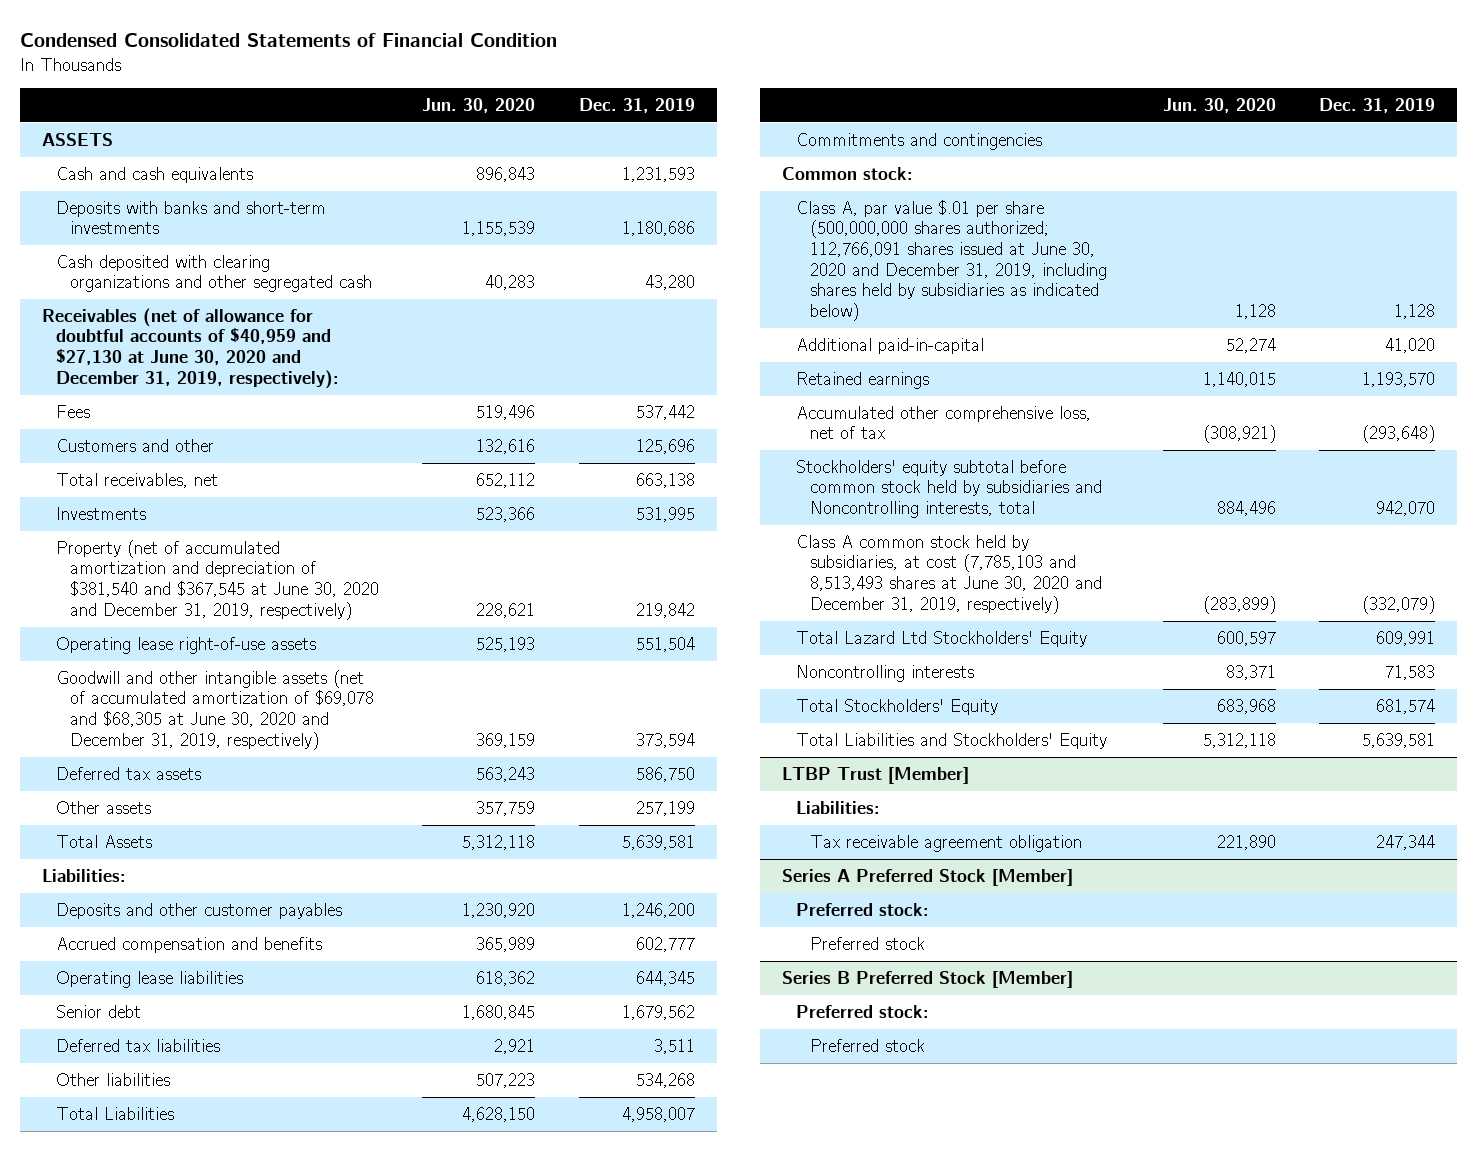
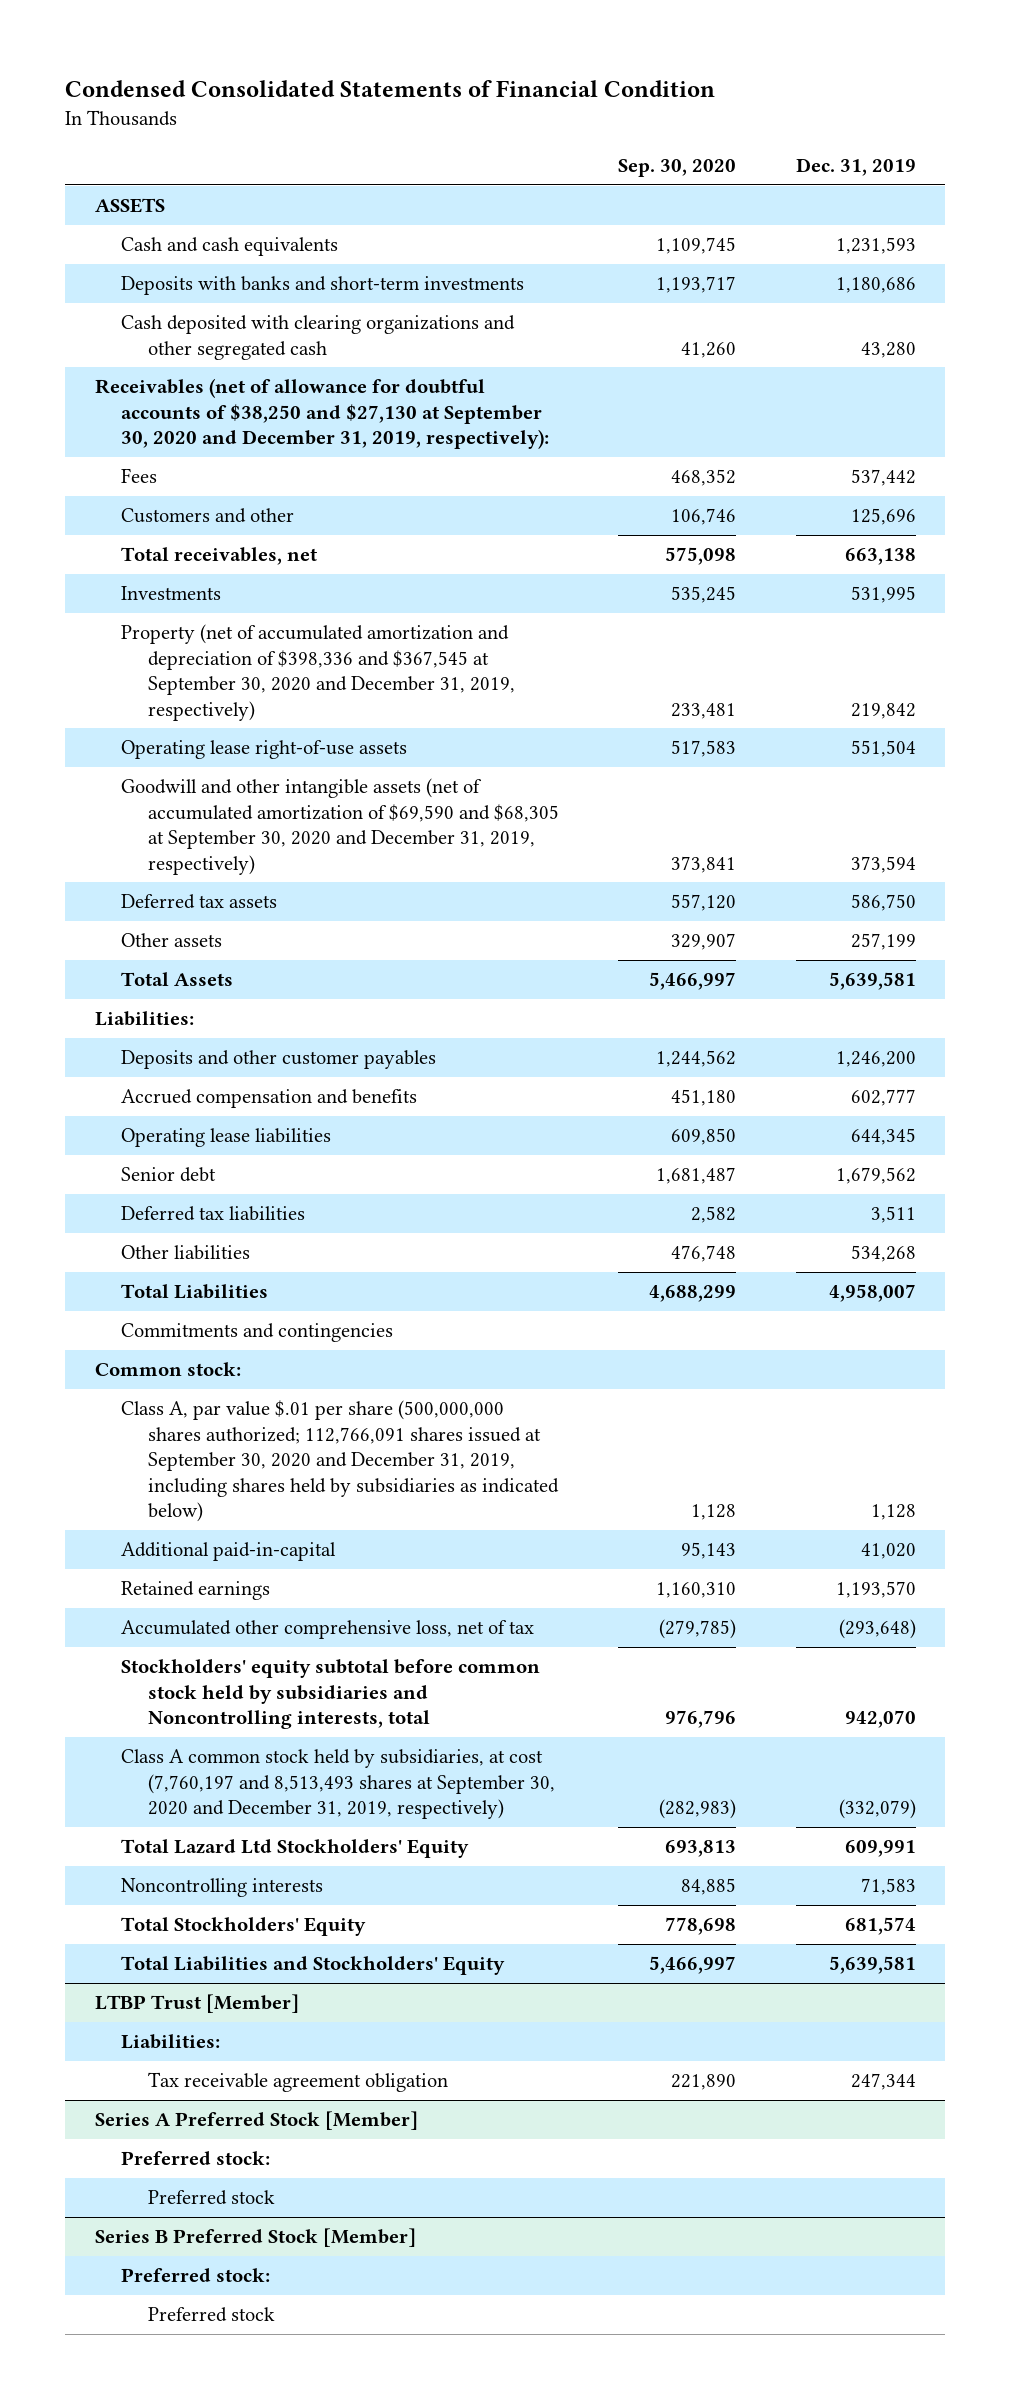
[422,97,536,113] Jun. 30, 2020 -> none
none -> [618,159,737,178] Sep. 30, 2020
[41,307,339,389] Receivables (net of allowance for doubtful accounts of $40,959 and $27,130 at June 30, 2020 and December 31, 2019, respectively): -> [94,378,550,450] Receivables (net of allowance for doubtful accounts of $38,250 and $27,130 at September 30, 2020 and December 31, 2019, respectively):
[55,539,379,620] Property (net of accumulated amortization and depreciation of $381,540 and $367,545 at June 30, 2020 and December 31, 2019, respectively) -> [121,624,515,721] Property (net of accumulated amortization and depreciation of $398,336 and $367,545 at September 30, 2020 and December 31, 2019, respectively)
[55,669,374,750] Goodwill and other intangible assets (net of accumulated amortization of $69,078 and $68,305 at June 30, 2020 and December 31, 2019, respectively) -> [121,778,559,875] Goodwill and other intangible assets (net of accumulated amortization of $69,590 and $68,305 at September 30, 2020 and December 31, 2019, respectively)
[796,199,1108,322] Class A, par value $.01 per share (500,000,000 shares authorized; 112,766,091 shares issued at June 30, 2020 and December 31, 2019, including shares held by subsidiaries as indicated below) -> [121,1400,559,1522] Class A, par value $.01 per share (500,000,000 shares authorized; 112,766,091 shares issued at September 30, 2020 and December 31, 2019, including shares held by subsidiaries as indicated below)
[796,534,1103,614] Class A common stock held by subsidiaries, at cost (7,785,103 and 8,513,493 shares at June 30, 2020 and December 31, 2019, respectively) -> [121,1749,555,1820] Class A common stock held by subsidiaries, at cost (7,760,197 and 8,513,493 shares at September 30, 2020 and December 31, 2019, respectively)

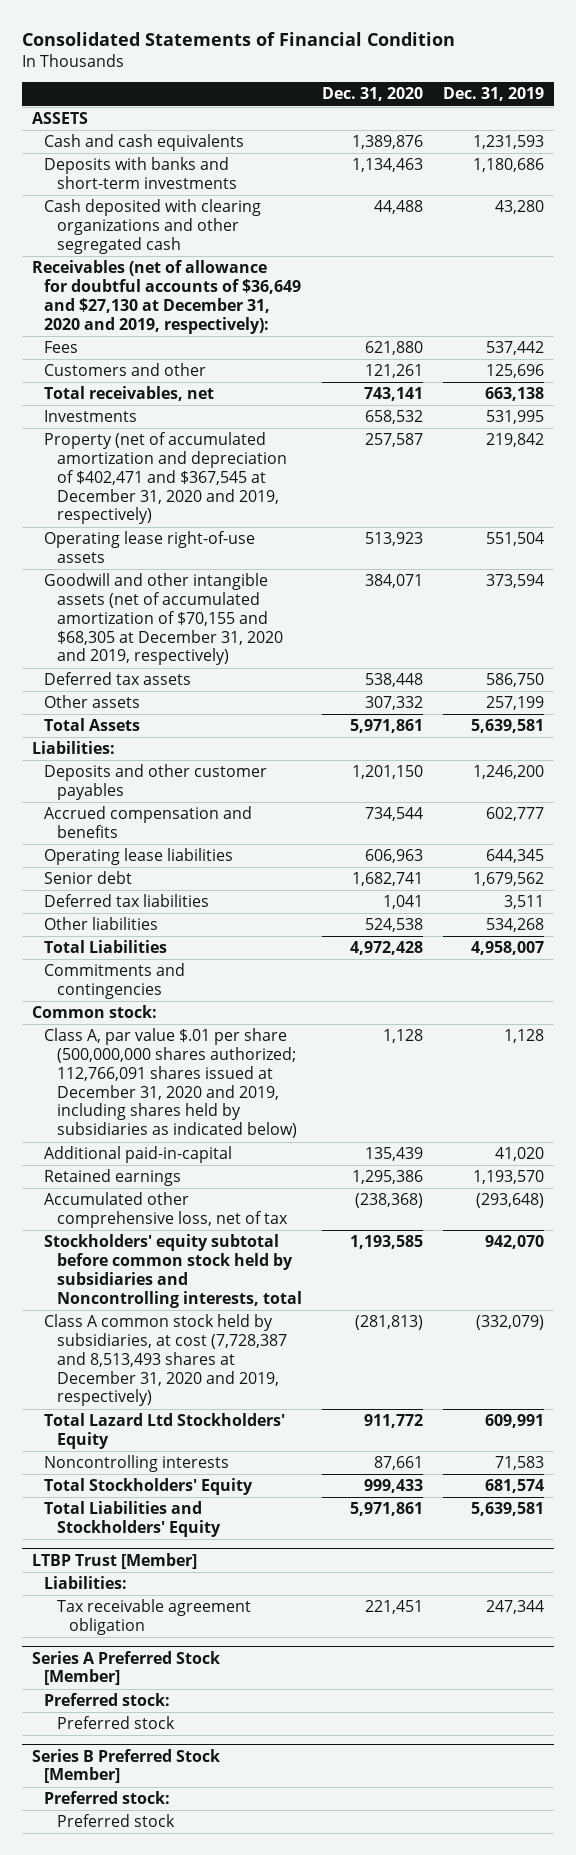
[65,80,716,98] Condensed Consolidated Statements of Financial Condition -> [22,32,456,47] Consolidated Statements of Financial Condition
[618,159,737,178] Sep. 30, 2020 -> none
none -> [321,87,423,102] Dec. 31, 2020
[94,378,550,450] Receivables (net of allowance for doubtful accounts of $38,250 and $27,130 at September 30, 2020 and December 31, 2019, respectively): -> [32,260,302,334] Receivables (net of allowance for doubtful accounts of $36,649 and $27,130 at December 31, 2020 and 2019, respectively):
[121,624,515,721] Property (net of accumulated amortization and depreciation of $398,336 and $367,545 at September 30, 2020 and December 31, 2019, respectively) -> [44,432,287,525] Property (net of accumulated amortization and depreciation of $402,471 and $367,545 at December 31, 2020 and 2019, respectively)
[121,778,559,875] Goodwill and other intangible assets (net of accumulated amortization of $69,590 and $68,305 at September 30, 2020 and December 31, 2019, respectively) -> [44,573,283,666] Goodwill and other intangible assets (net of accumulated amortization of $70,155 and $68,305 at December 31, 2020 and 2019, respectively)
[121,1400,559,1522] Class A, par value $.01 per share (500,000,000 shares authorized; 112,766,091 shares issued at September 30, 2020 and December 31, 2019, including shares held by subsidiaries as indicated below) -> [44,1028,297,1139] Class A, par value $.01 per share (500,000,000 shares authorized; 112,766,091 shares issued at December 31, 2020 and 2019, including shares held by subsidiaries as indicated below)
[121,1749,555,1820] Class A common stock held by subsidiaries, at cost (7,760,197 and 8,513,493 shares at September 30, 2020 and December 31, 2019, respectively) -> [44,1314,287,1407] Class A common stock held by subsidiaries, at cost (7,728,387 and 8,513,493 shares at December 31, 2020 and 2019, respectively)

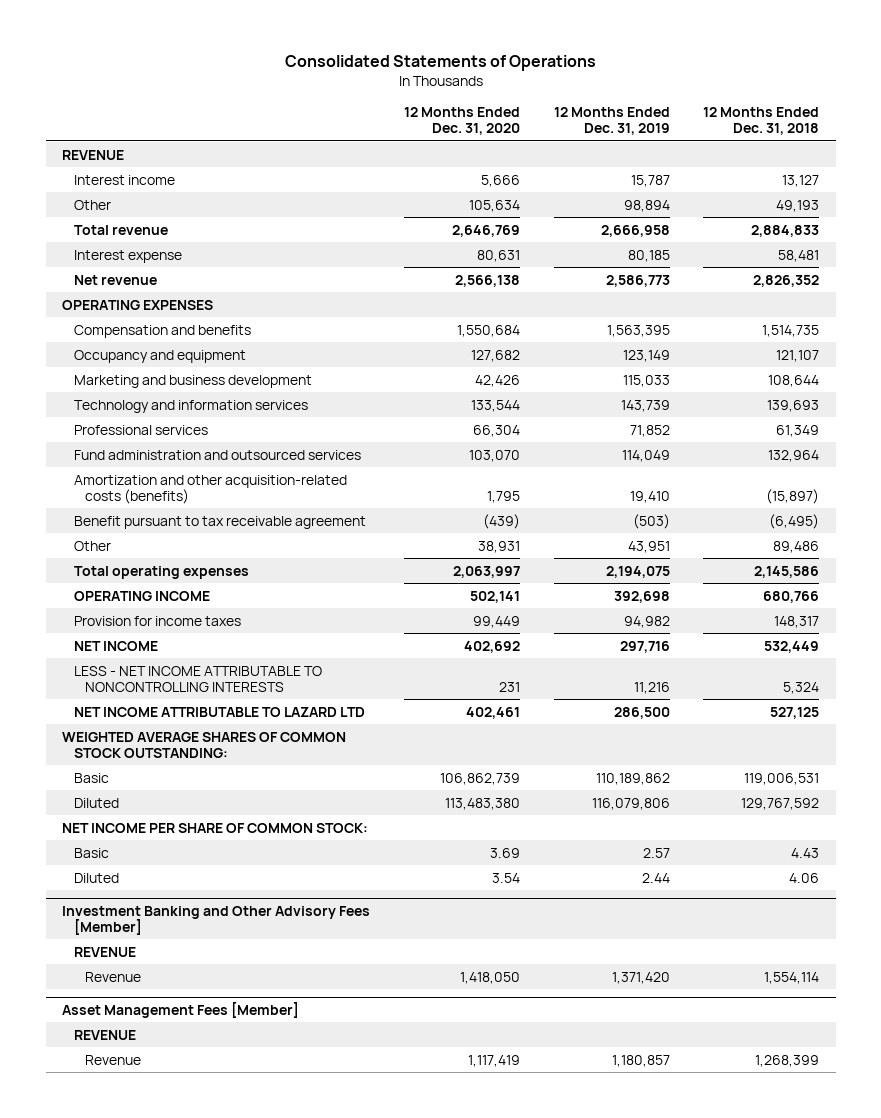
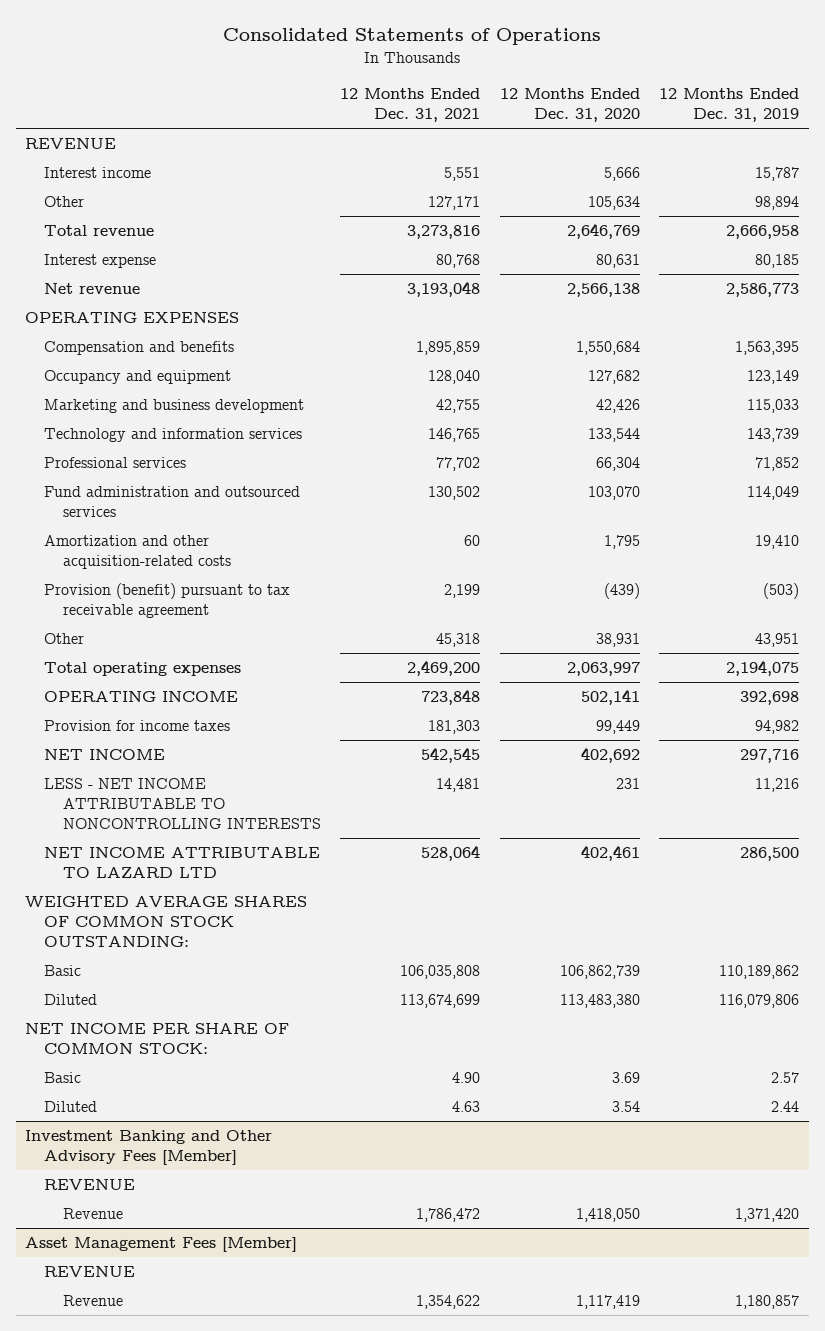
[703,107,820,136] 12 Months Ended Dec. 31, 2018 -> none
none -> [340,87,481,122] 12 Months Ended Dec. 31, 2021
[73,474,347,504] Amortization and other acquisition-related costs (benefits) -> [44,535,232,570] Amortization and other acquisition-related costs
[73,515,366,529] Benefit pursuant to tax receivable agreement -> [44,583,291,619] Provision (benefit) pursuant to tax receivable agreement

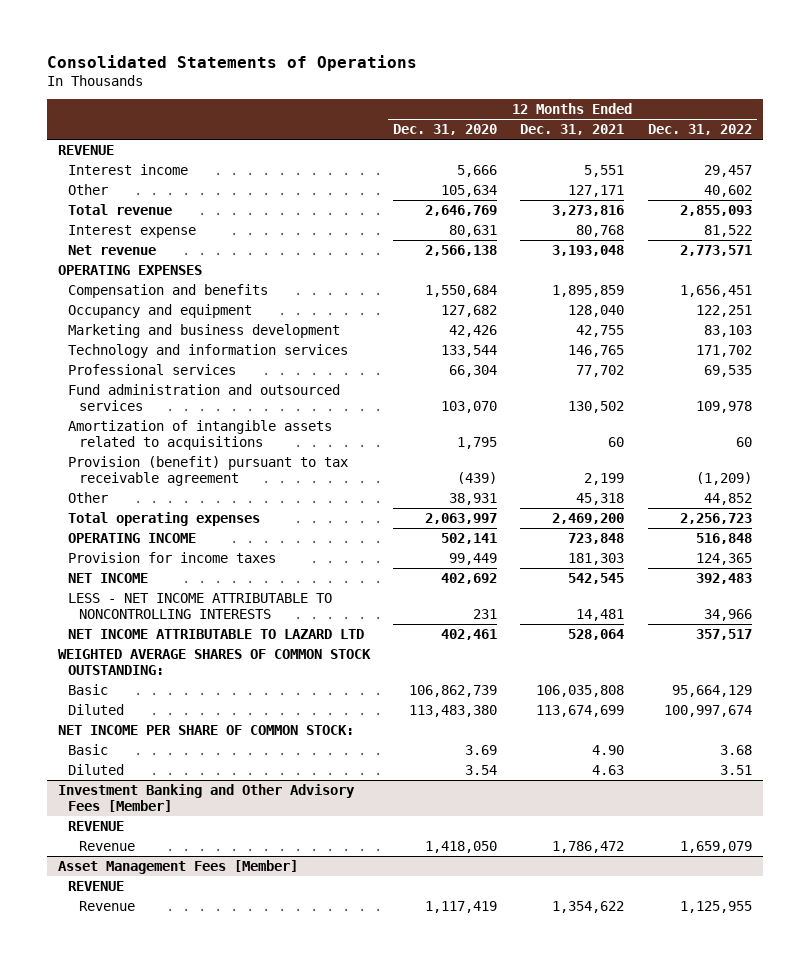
[659,87,800,122] 12 Months Ended Dec. 31, 2019 -> none
none -> [647,124,752,136] Dec. 31, 2022
[44,535,232,570] Amortization and other acquisition-related costs -> [68,419,333,451] Amortization of intangible assets related to acquisitions

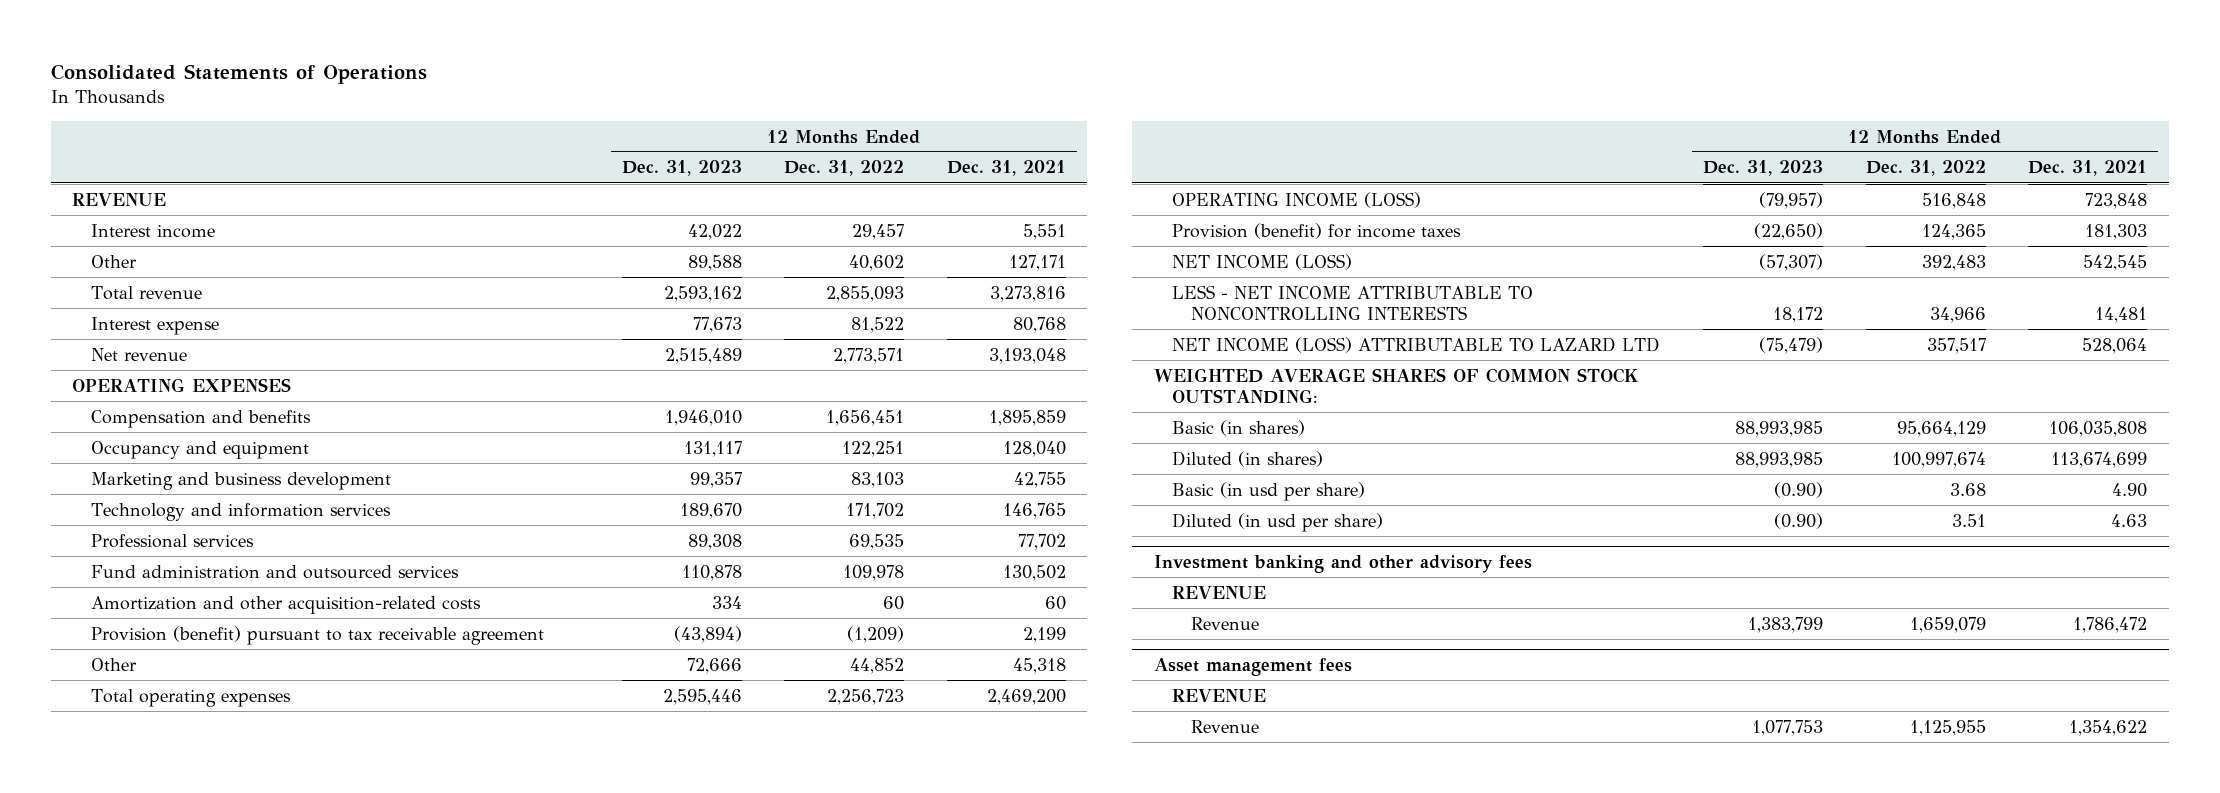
[393,124,498,136] Dec. 31, 2020 -> none
none -> [621,160,742,177] Dec. 31, 2023
[68,419,333,451] Amortization of intangible assets related to acquisitions -> none
none -> [90,595,481,614] Amortization and other acquisition-related costs
[68,532,197,543] OPERATING INCOME -> [1172,191,1422,208] OPERATING INCOME (LOSS)
[68,551,277,563] Provision for income taxes -> [1172,222,1462,239] Provision (benefit) for income taxes
[68,572,149,583] NET INCOME -> [1172,253,1353,270] NET INCOME (LOSS)
[68,628,365,639] NET INCOME ATTRIBUTABLE TO LAZARD LTD -> [1172,336,1661,353] NET INCOME (LOSS) ATTRIBUTABLE TO LAZARD LTD
[58,724,355,735] NET INCOME PER SHARE OF COMMON STOCK: -> none
[68,683,109,695] Basic -> [1172,419,1306,436] Basic (in shares)
[68,703,125,715] Diluted -> [1172,450,1324,467] Diluted (in shares)
[68,743,109,755] Basic -> [1172,481,1366,501] Basic (in usd per share)
[68,763,125,775] Diluted -> [1172,512,1384,532] Diluted (in usd per share)
[58,783,356,813] Investment Banking and Other Advisory Fees [Member] -> [1153,555,1532,574] Investment banking and other advisory fees
[58,859,299,874] Asset Management Fees [Member] -> [1153,658,1352,677] Asset management fees

